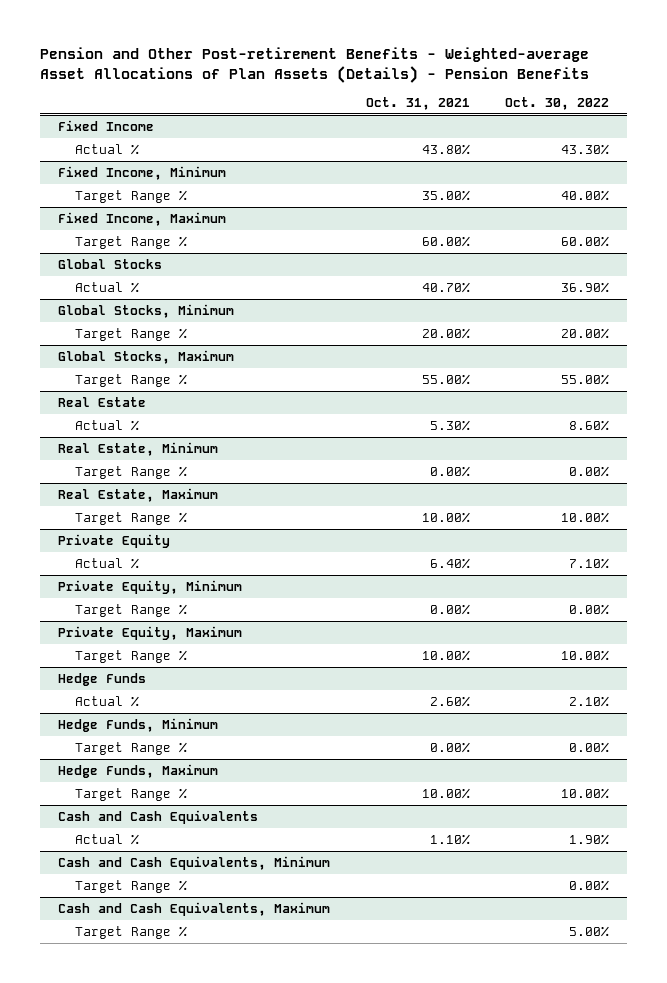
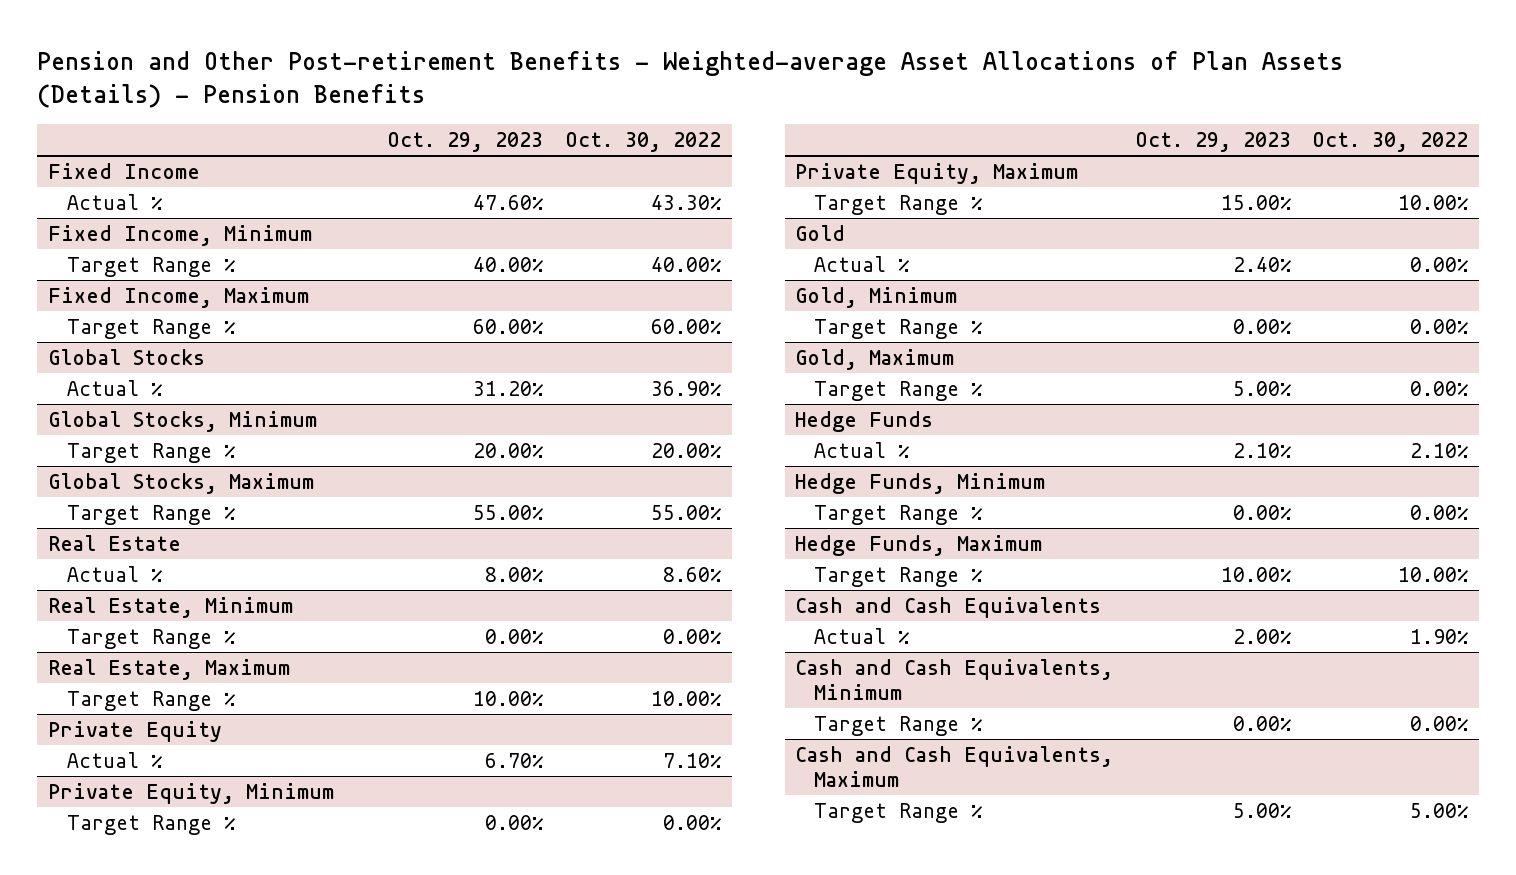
[365,96,470,110] Oct. 31, 2021 -> none
none -> [387,132,544,153] Oct. 29, 2023
none -> [795,224,846,241] Gold
none -> [814,255,911,272] Actual %
none -> [795,286,958,308] Gold, Minimum
none -> [814,318,984,339] Target Range %
none -> [795,348,955,370] Gold, Maximum
none -> [814,380,984,401] Target Range %

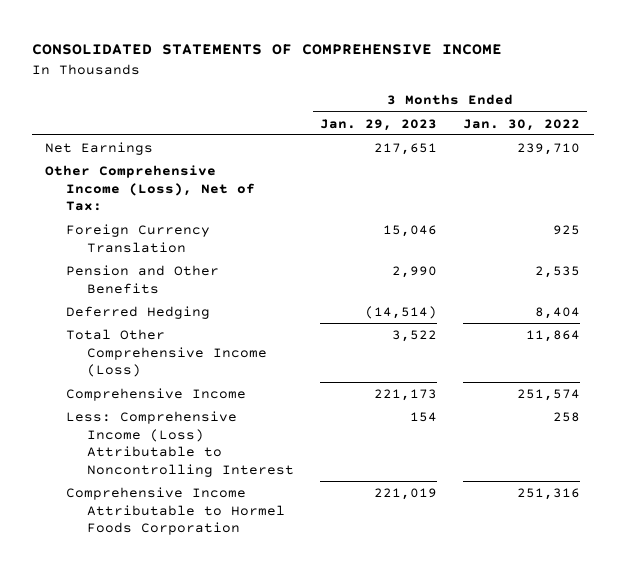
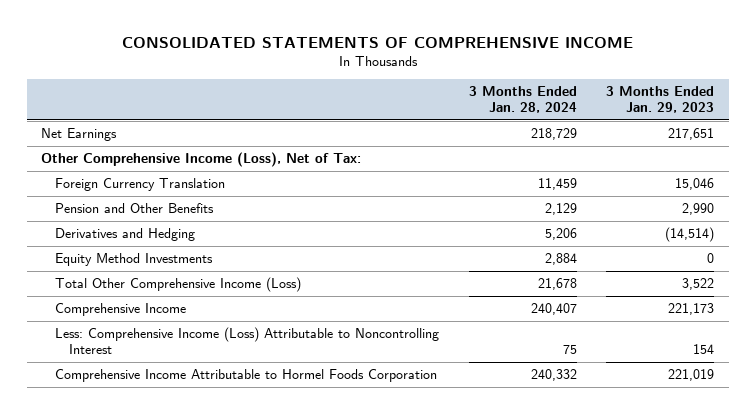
[463,118,581,131] Jan. 30, 2022 -> none
none -> [468,86,577,114] 3 Months Ended Jan. 28, 2024
[65,305,210,319] Deferred Hedging -> [55,228,196,242] Derivatives and Hedging
none -> [55,253,214,267] Equity Method Investments

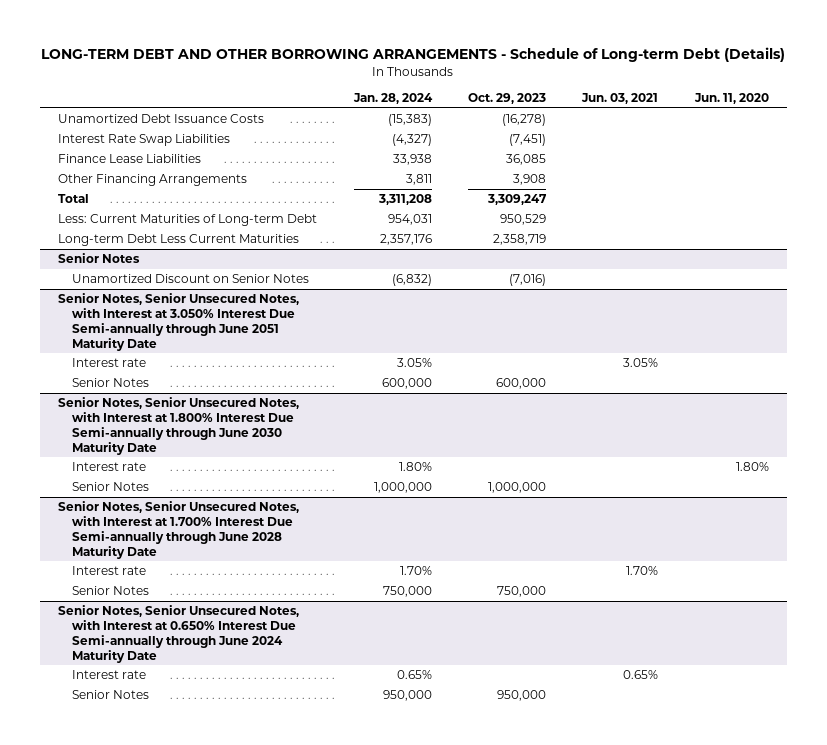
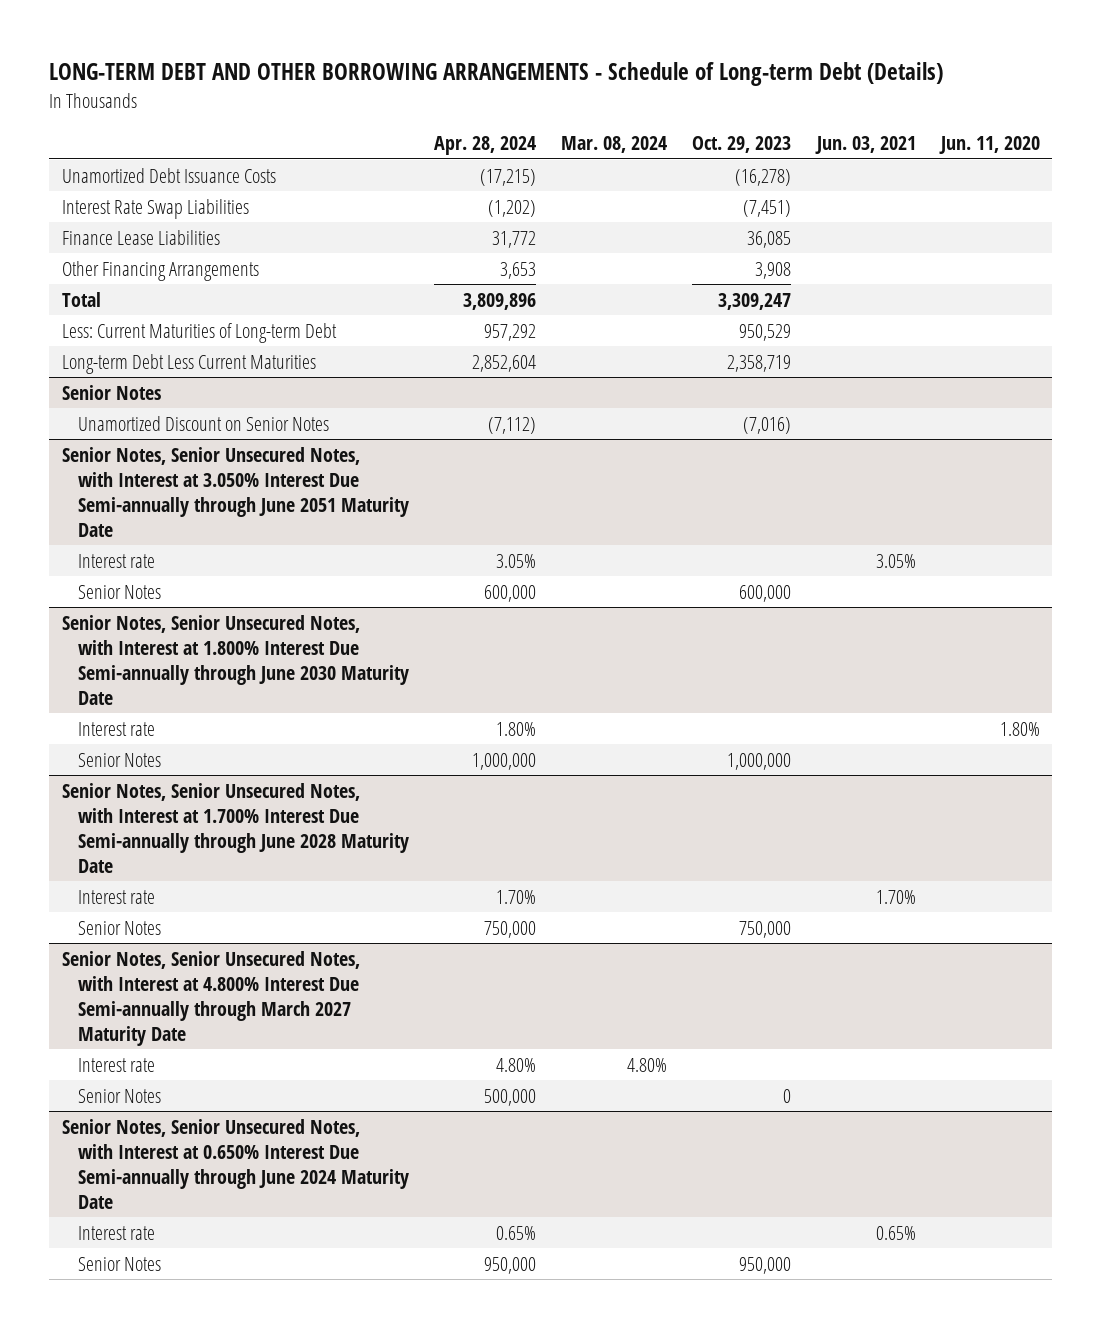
[352,93,433,105] Jan. 28, 2024 -> none
none -> [433,136,536,156] Apr. 28, 2024
none -> [561,136,668,154] Mar. 08, 2024
none -> [61,950,360,1046] Senior Notes, Senior Unsecured Notes, with Interest at 4.800% Interest Due Semi-annually through March 2027 Maturity Date
none -> [77,1057,155,1072] Interest rate
none -> [77,1088,161,1103] Senior Notes

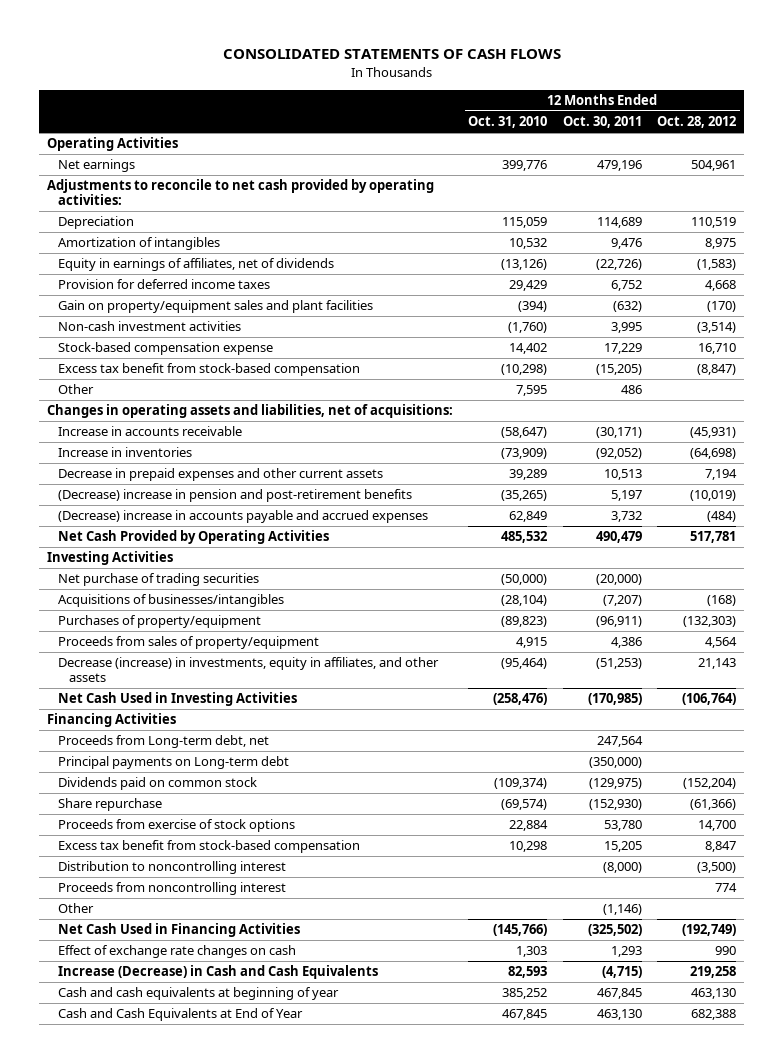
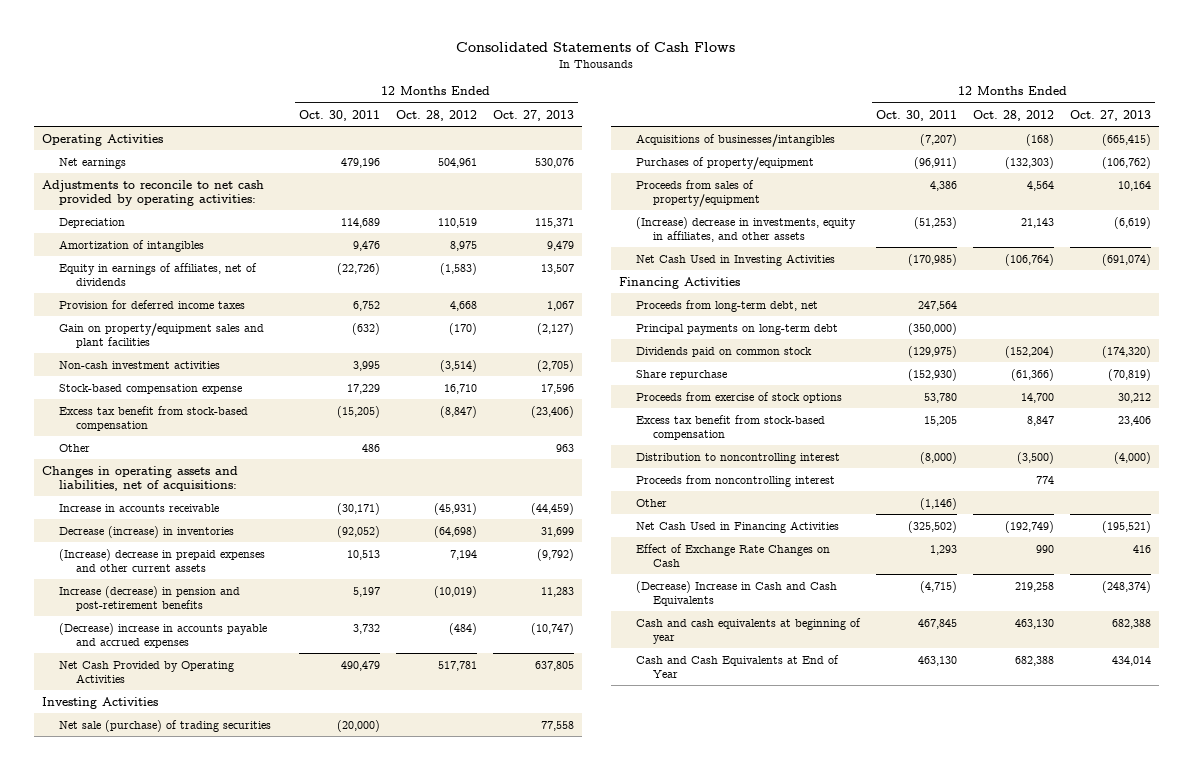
[222,49,561,60] CONSOLIDATED STATEMENTS OF CASH FLOWS -> [456,42,736,53] Consolidated Statements of Cash Flows
[468,116,548,129] Oct. 31, 2010 -> none
none -> [492,109,574,121] Oct. 27, 2013
[58,447,193,458] Increase in inventories -> [58,525,234,538] Decrease (increase) in inventories
[58,468,384,482] Decrease in prepaid expenses and other current assets -> [58,548,265,572] (Increase) decrease in prepaid expenses and other current assets
[58,489,413,503] (Decrease) increase in pension and post-retirement benefits -> [58,585,240,611] Increase (decrease) in pension and post-retirement benefits
[58,573,260,587] Net purchase of trading securities -> [58,719,271,732] Net sale (purchase) of trading securities
[58,657,440,683] Decrease (increase) in investments, equity in affiliates, and other assets -> [635,216,856,242] (Increase) decrease in investments, equity in affiliates, and other assets
[58,735,270,749] Proceeds from Long-term debt, net -> [635,299,818,312] Proceeds from long-term debt, net
[58,756,290,770] Principal payments on Long-term debt -> [635,323,838,335] Principal payments on long-term debt
[58,945,297,959] Effect of exchange rate changes on cash -> [635,543,830,567] Effect of Exchange Rate Changes on Cash
[58,965,379,980] Increase (Decrease) in Cash and Cash Equivalents -> [635,580,837,606] (Decrease) Increase in Cash and Cash Equivalents

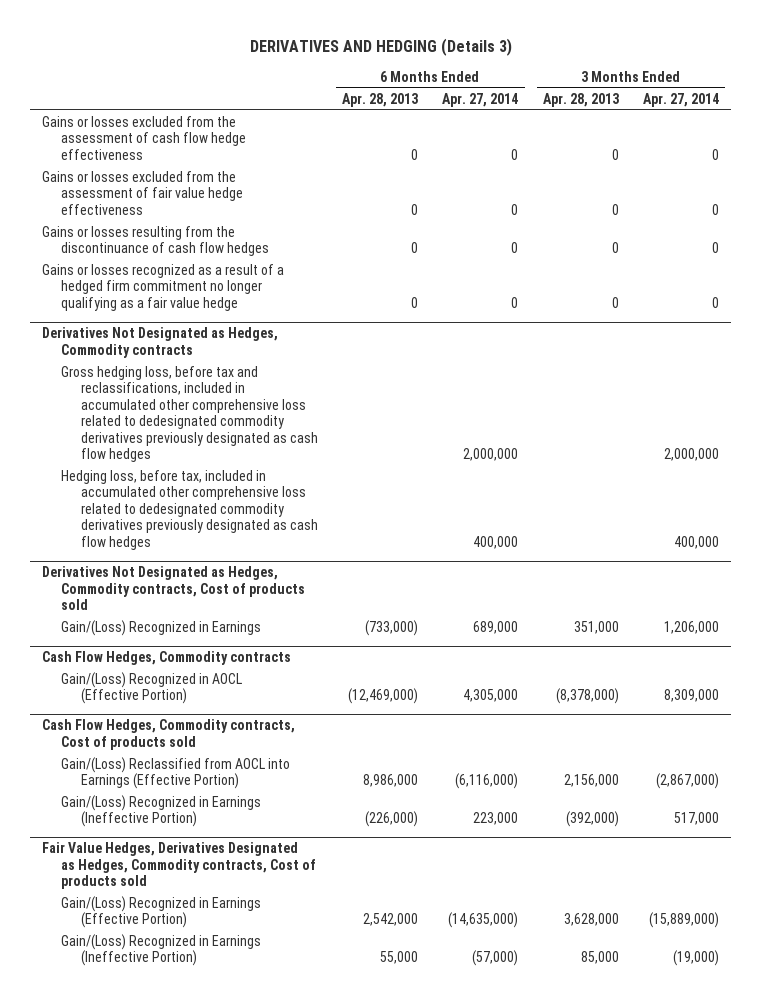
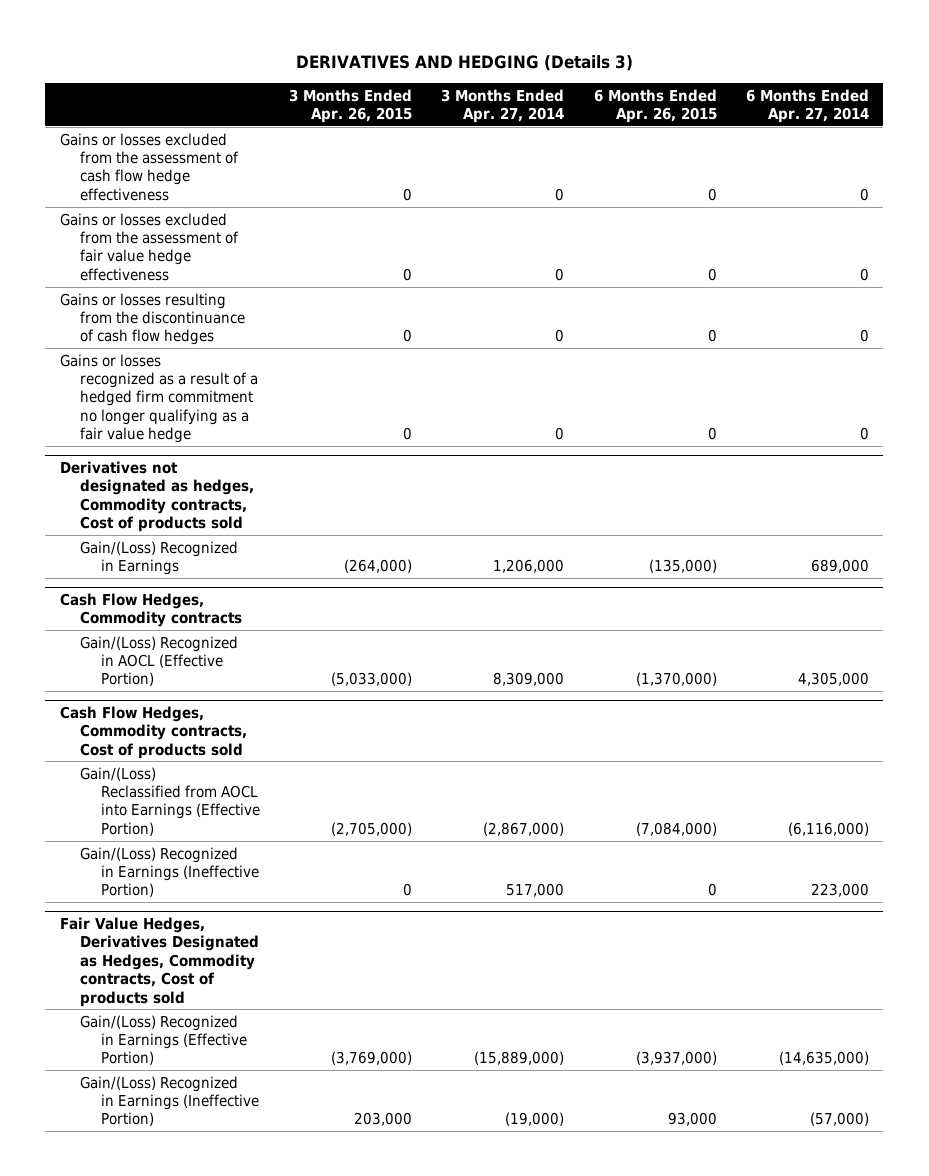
[342,92,419,107] Apr. 28, 2013 -> none
[542,92,619,107] Apr. 28, 2013 -> none
none -> [289,88,413,124] 3 Months Ended Apr. 26, 2015
none -> [593,88,717,124] 6 Months Ended Apr. 26, 2015
[42,327,279,358] Derivatives Not Designated as Hedges, Commodity contracts -> none
[61,365,318,463] Gross hedging loss, before tax and reclassifications, included in accumulated other comprehensive loss related to dedesignated commodity derivatives previously designated as cash flow hedges -> none
[61,469,318,550] Hedging loss, before tax, included in accumulated other comprehensive loss related to dedesignated commodity derivatives previously designated as cash flow hedges -> none
[42,566,306,611] Derivatives Not Designated as Hedges, Commodity contracts, Cost of products sold -> [59,460,255,533] Derivatives not designated as hedges, Commodity contracts, Cost of products sold

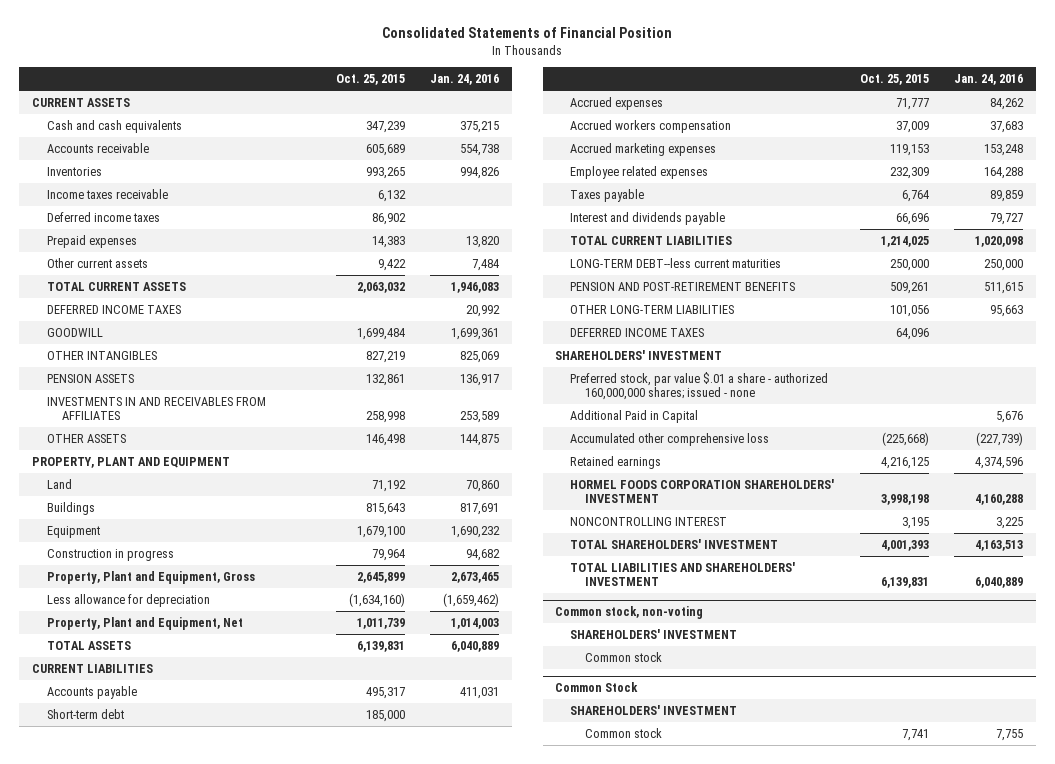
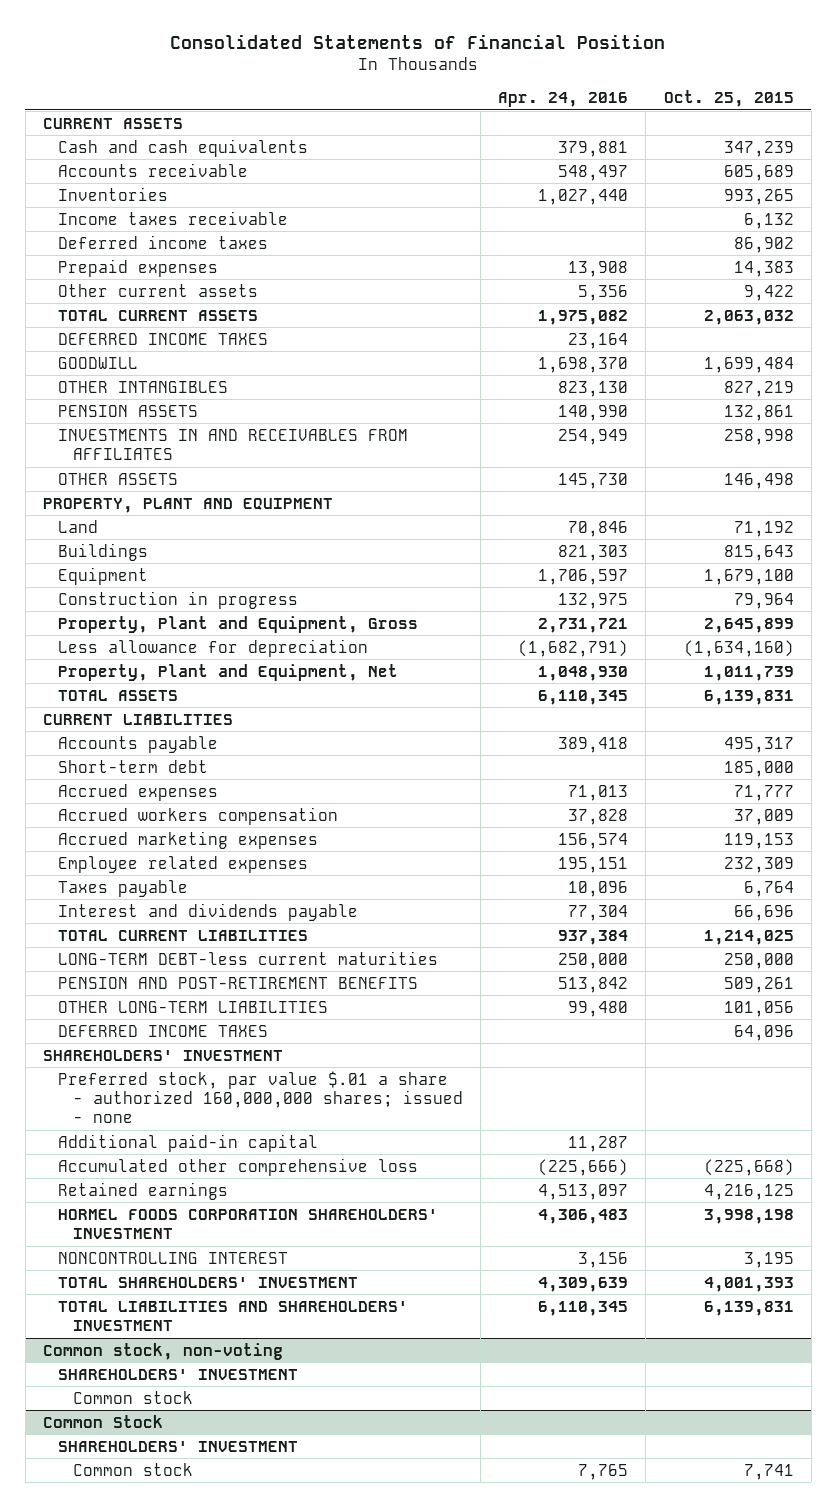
[430,74,500,86] Jan. 24, 2016 -> none
none -> [498,91,629,107] Apr. 24, 2016
[570,257,782,268] LONG-TERM DEBT--less current maturities -> [57,950,438,965] LONG-TERM DEBT-less current maturities
[570,409,699,423] Additional Paid in Capital -> [57,1133,318,1152] Additional paid-in capital

